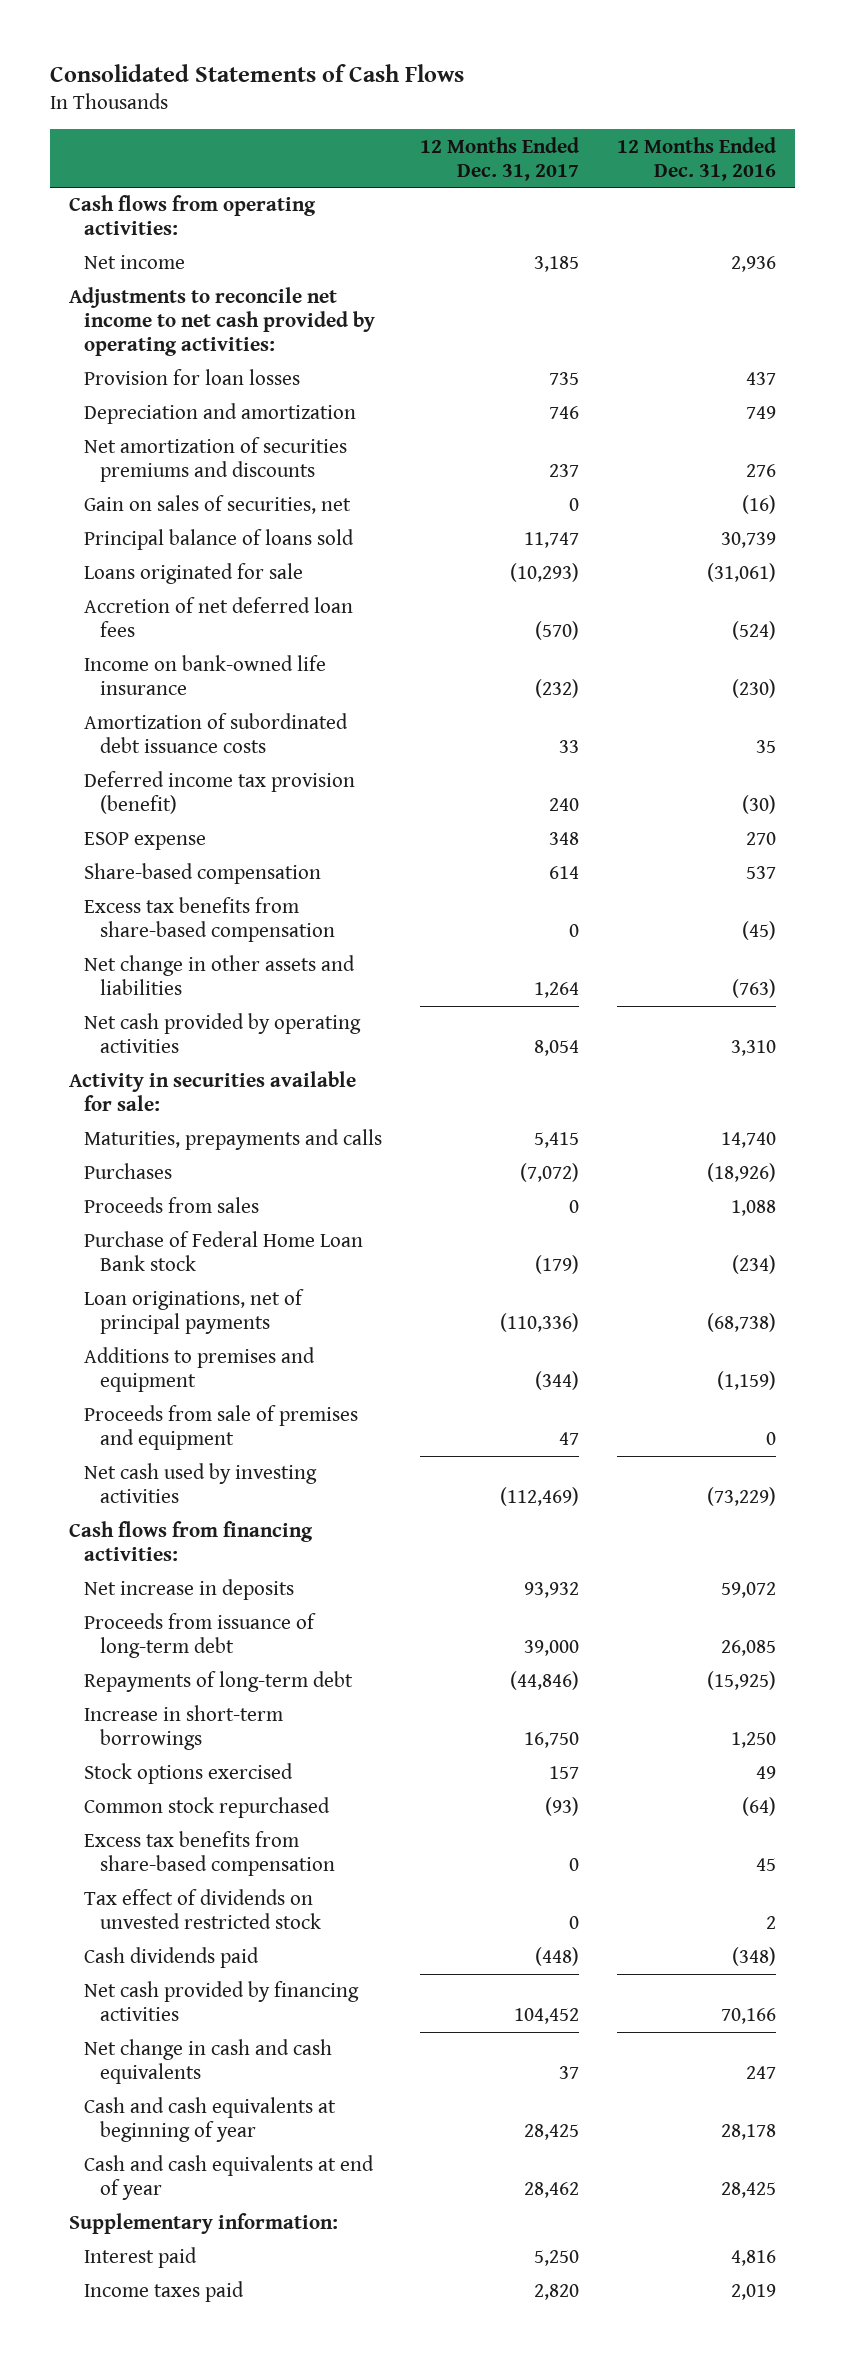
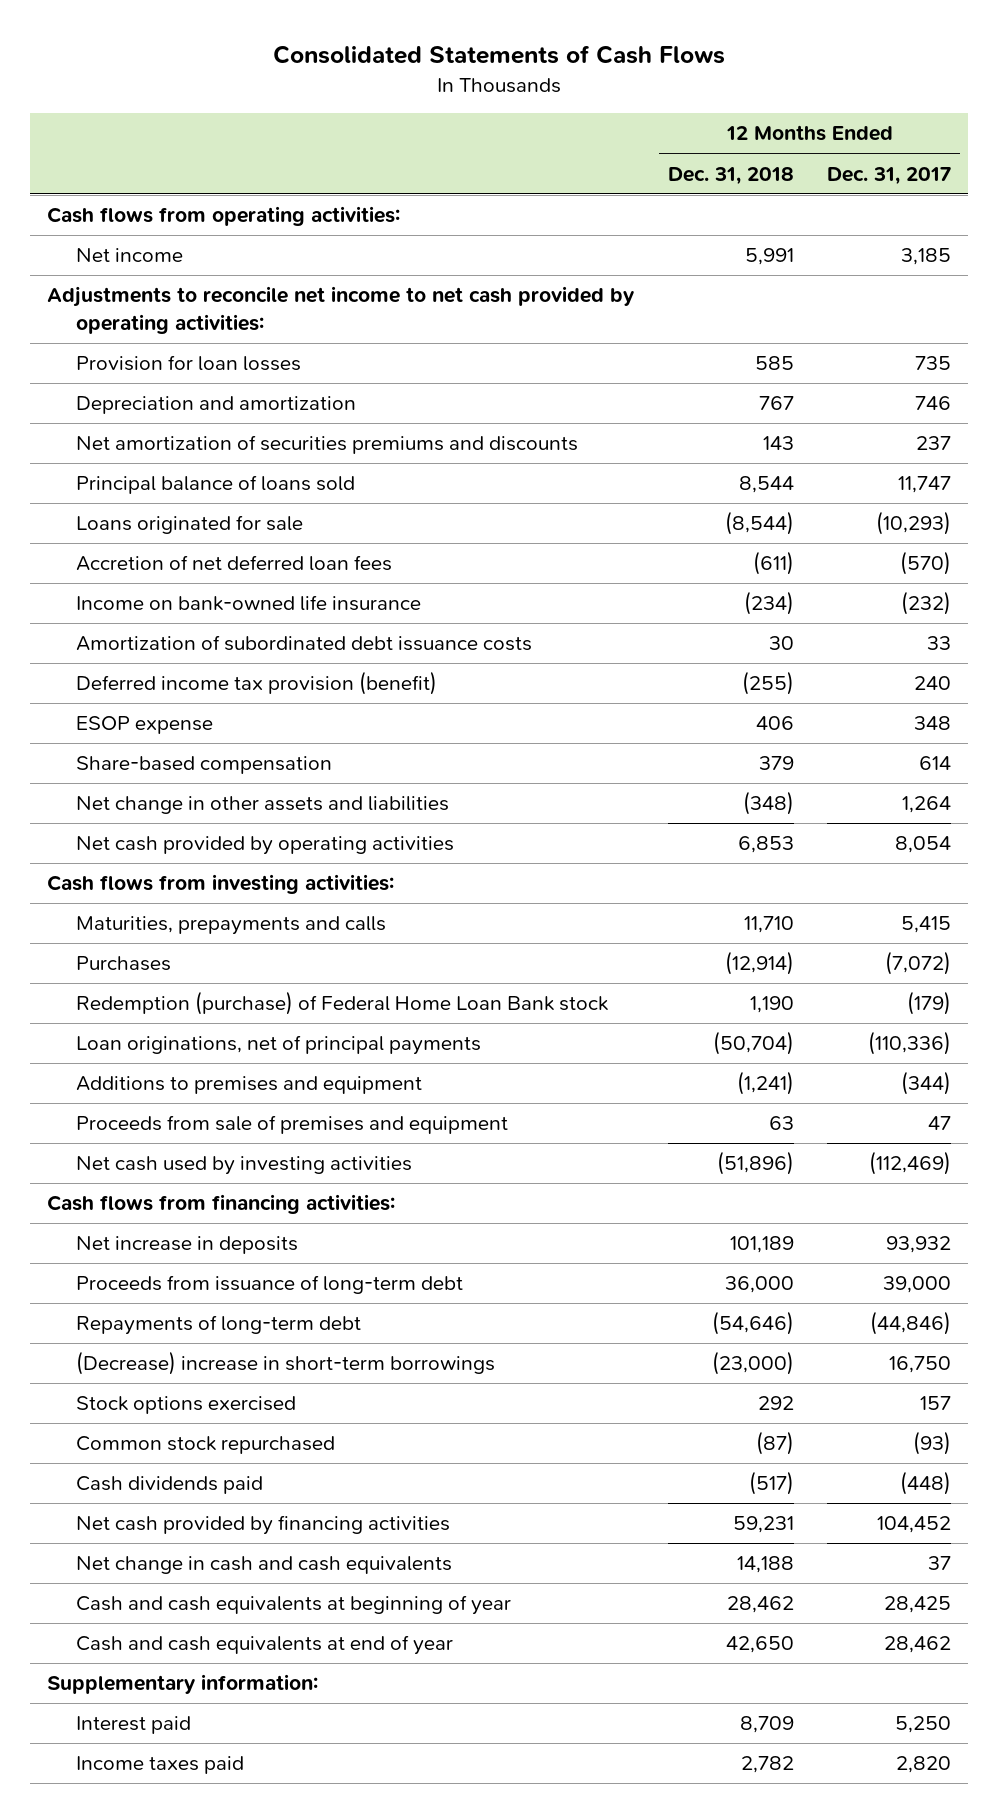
[616,136,776,181] 12 Months Ended Dec. 31, 2016 -> none
none -> [667,166,794,185] Dec. 31, 2018
[84,495,352,515] Gain on sales of securities, net -> none
[84,897,335,943] Excess tax benefits from share-based compensation -> none
[68,1071,356,1112] Activity in securities available for sale: -> none
none -> [46,874,394,895] Cash flows from investing activities:
[84,1197,260,1214] Proceeds from sales -> none
[84,1231,364,1272] Purchase of Federal Home Loan Bank stock -> [75,991,608,1016] Redemption (purchase) of Federal Home Loan Bank stock
[84,1705,284,1751] Increase in short-term borrowings -> [75,1351,495,1376] (Decrease) increase in short-term borrowings
[84,1831,335,1877] Excess tax benefits from share-based compensation -> none
[84,1889,321,1930] Tax effect of dividends on unvested restricted stock -> none

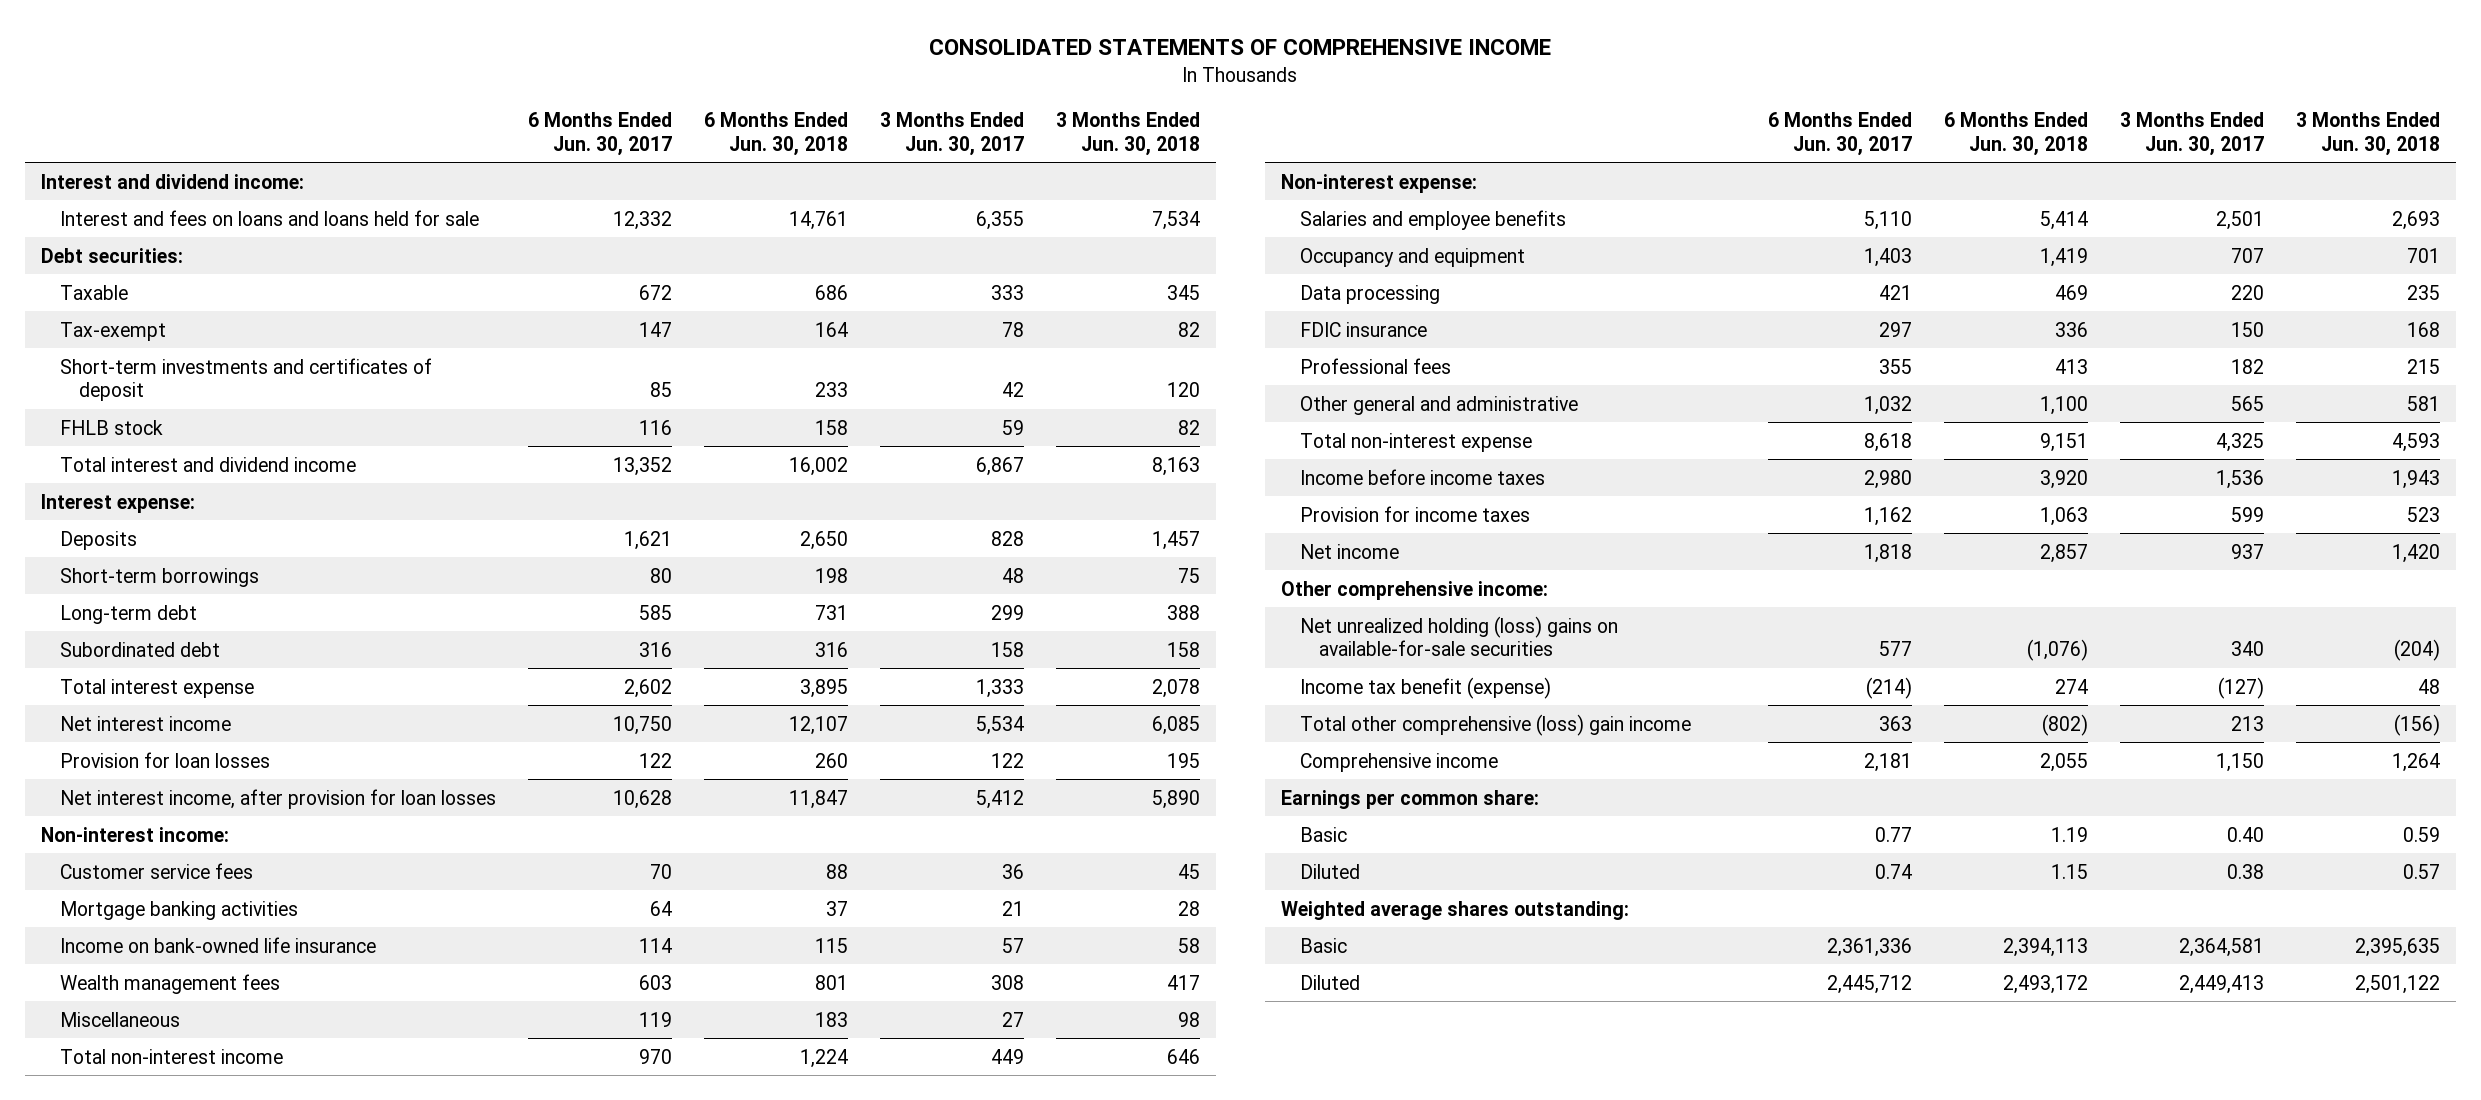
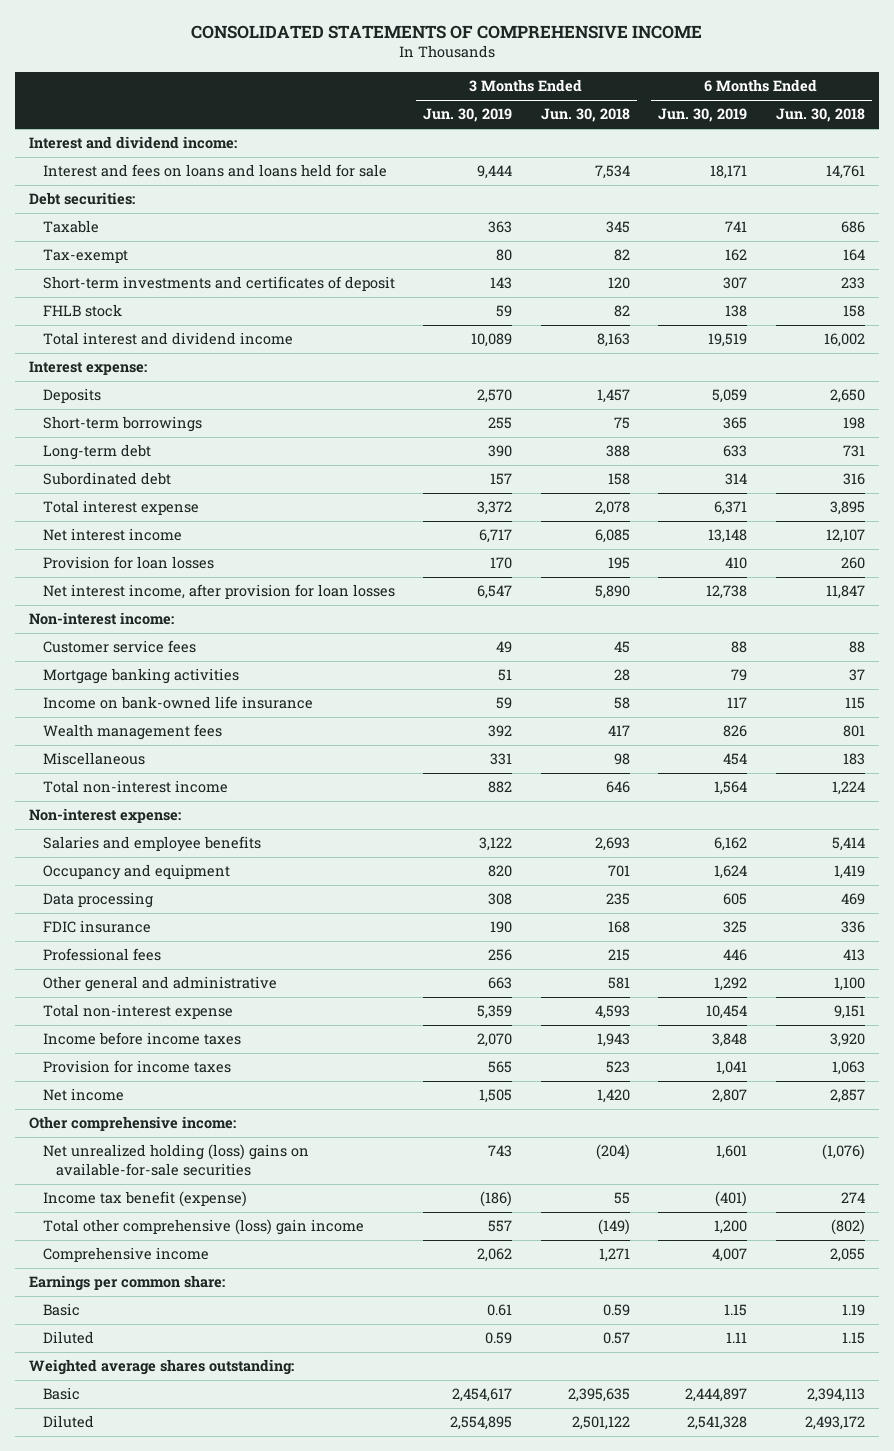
[527,111,672,156] 6 Months Ended Jun. 30, 2017 -> none
[879,111,1024,156] 3 Months Ended Jun. 30, 2017 -> none
none -> [423,108,513,123] Jun. 30, 2019
none -> [658,108,748,123] Jun. 30, 2019
[2417,678,2440,694] 48 -> [613,1192,630,1205] 55
[2393,713,2440,736] (156) -> [597,1219,630,1236] (149)
[2391,752,2440,772] 1,264 -> [598,1248,630,1263] 1,271

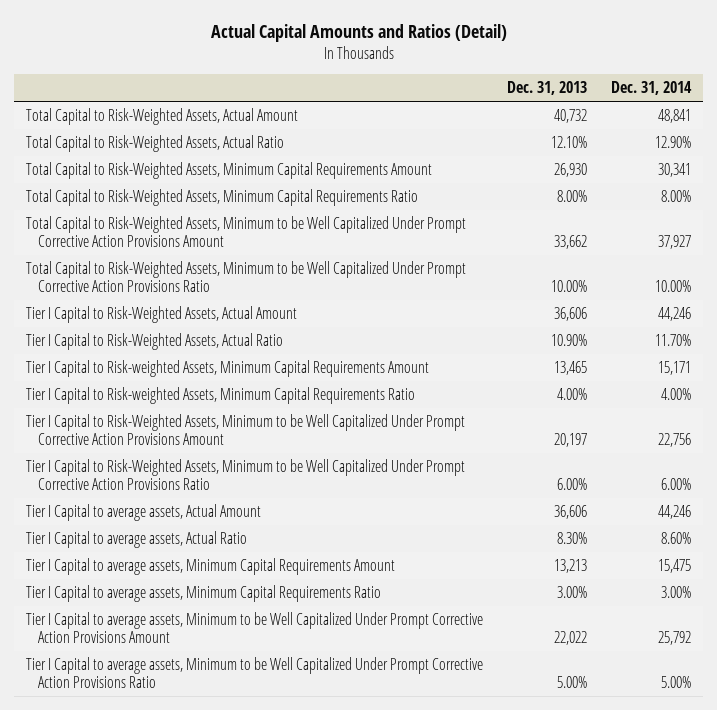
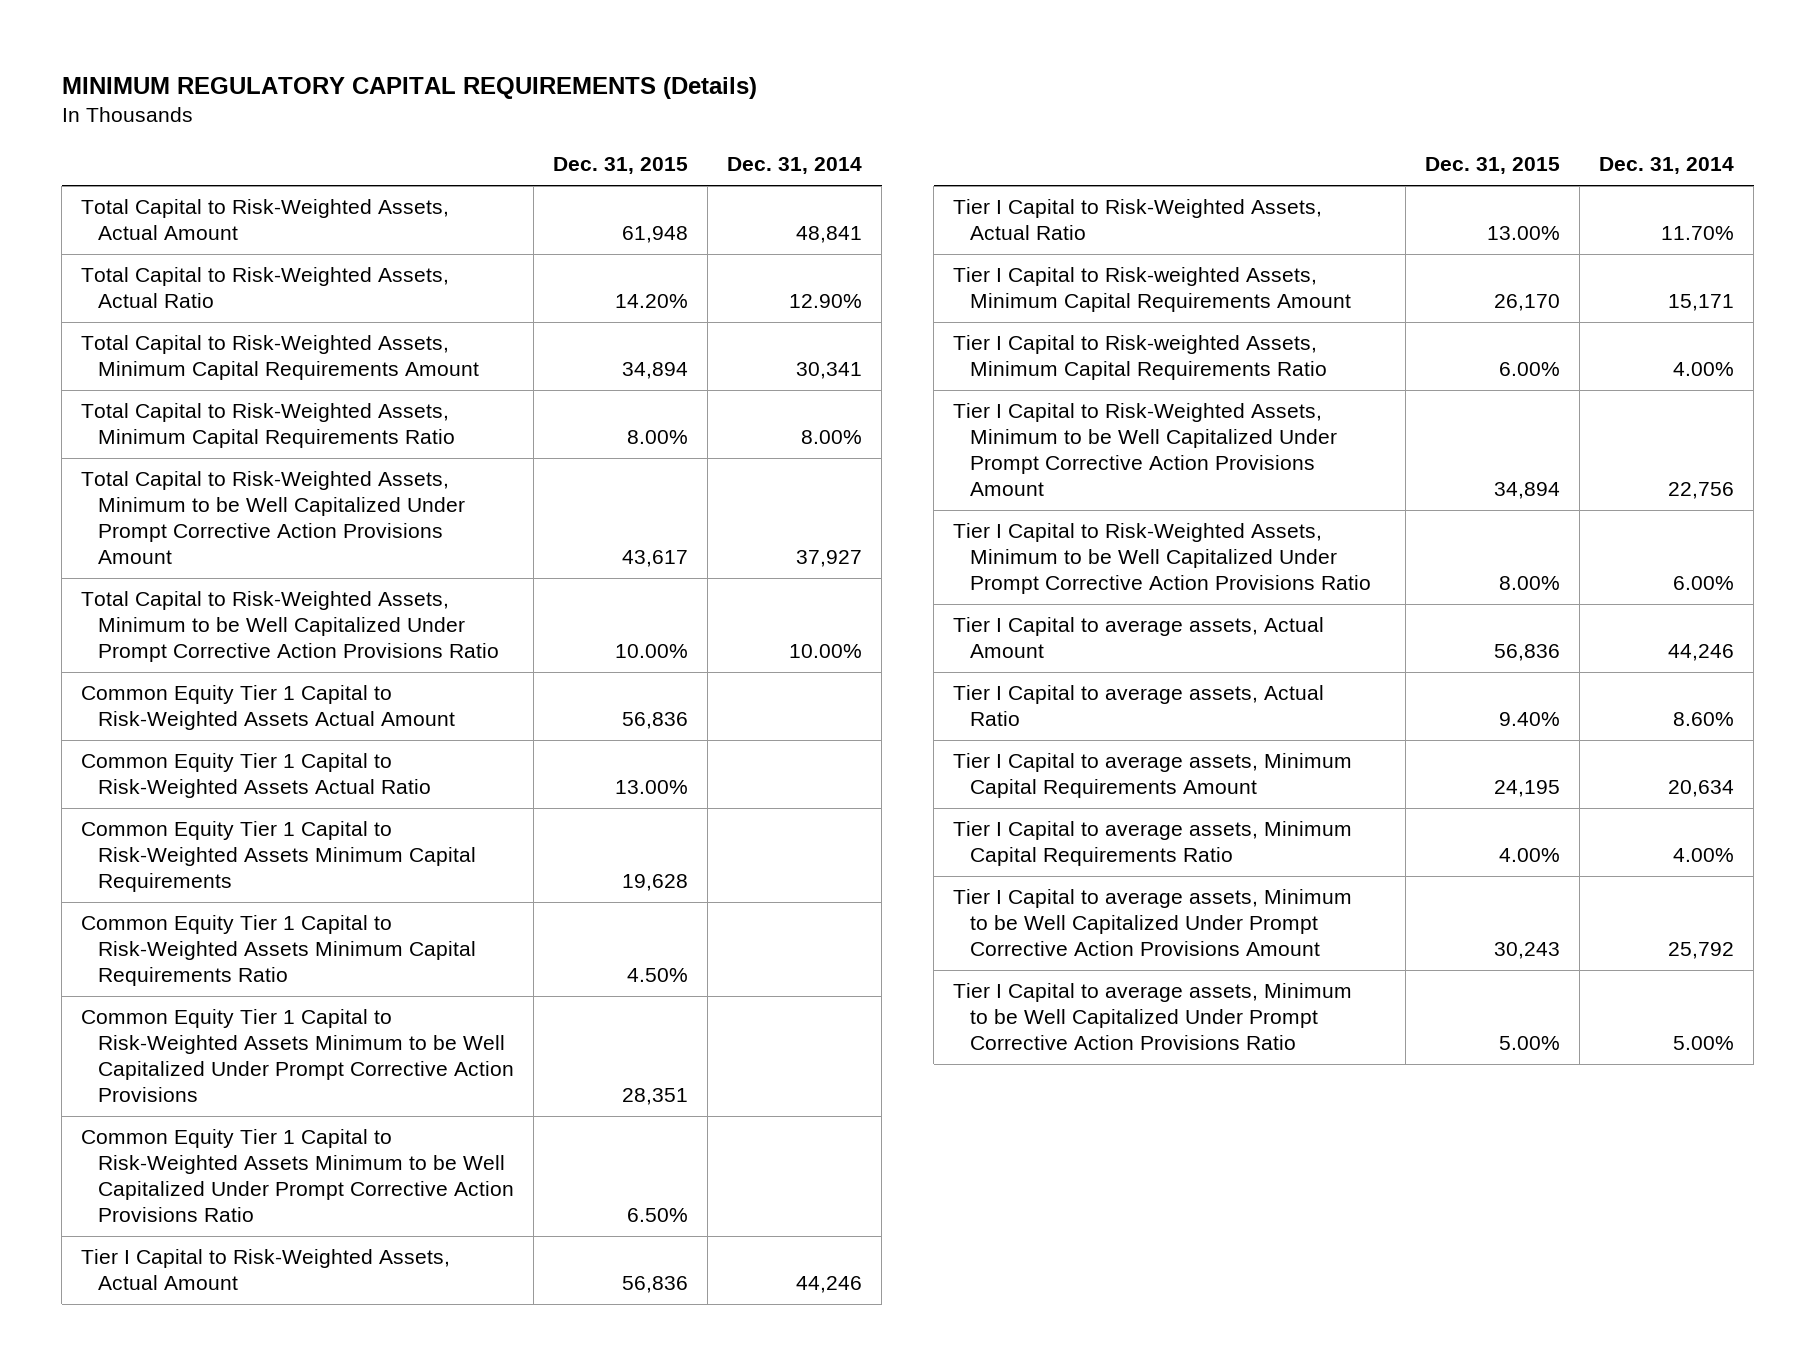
[210,24,507,43] Actual Capital Amounts and Ratios (Detail) -> [61,76,757,99] MINIMUM REGULATORY CAPITAL REQUIREMENTS (Details)
[507,81,588,96] Dec. 31, 2013 -> none
none -> [553,157,689,175] Dec. 31, 2015
none -> [81,685,456,731] Common Equity Tier 1 Capital to Risk-Weighted Assets Actual Amount
none -> [81,753,432,799] Common Equity Tier 1 Capital to Risk-Weighted Assets Actual Ratio
none -> [81,821,477,892] Common Equity Tier 1 Capital to Risk-Weighted Assets Minimum Capital Requirements
none -> [81,915,477,986] Common Equity Tier 1 Capital to Risk-Weighted Assets Minimum Capital Requirements Ratio
none -> [81,1009,515,1102] Common Equity Tier 1 Capital to Risk-Weighted Assets Minimum to be Well Capitalized Under Prompt Corrective Action Provisions
none -> [81,1129,515,1222] Common Equity Tier 1 Capital to Risk-Weighted Assets Minimum to be Well Capitalized Under Prompt Corrective Action Provisions Ratio
[657,558,691,573] 15,475 -> [1668,780,1735,798] 20,634
[660,585,691,598] 3.00% -> [1673,848,1735,863] 4.00%

